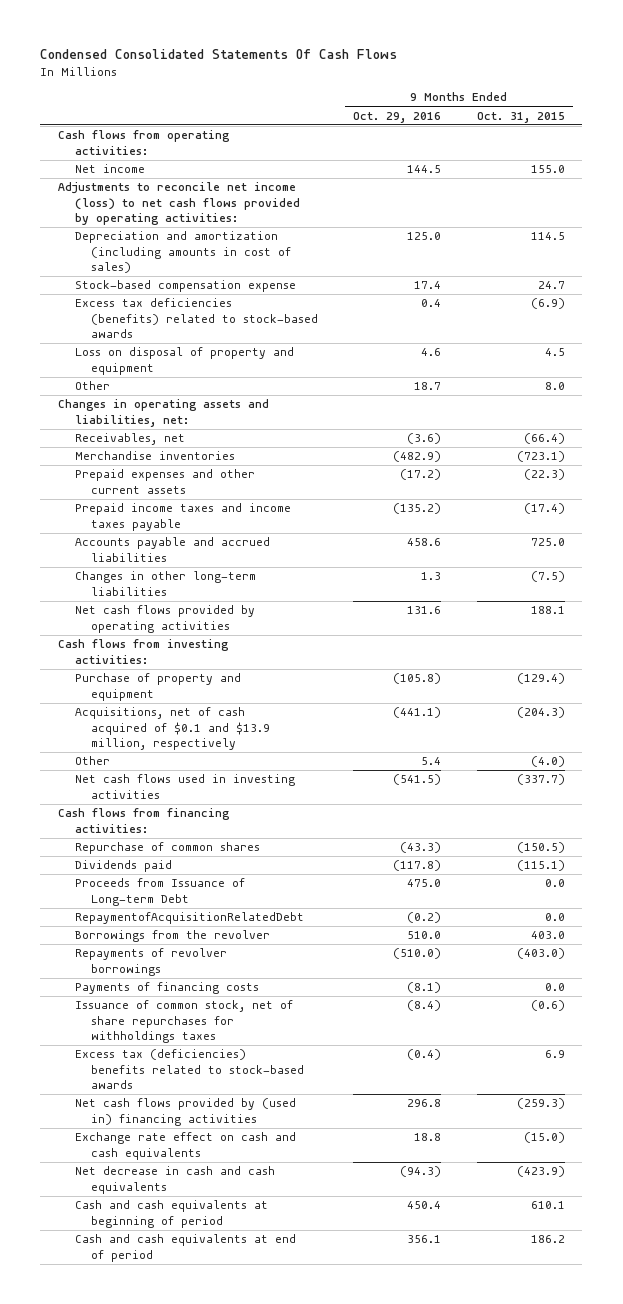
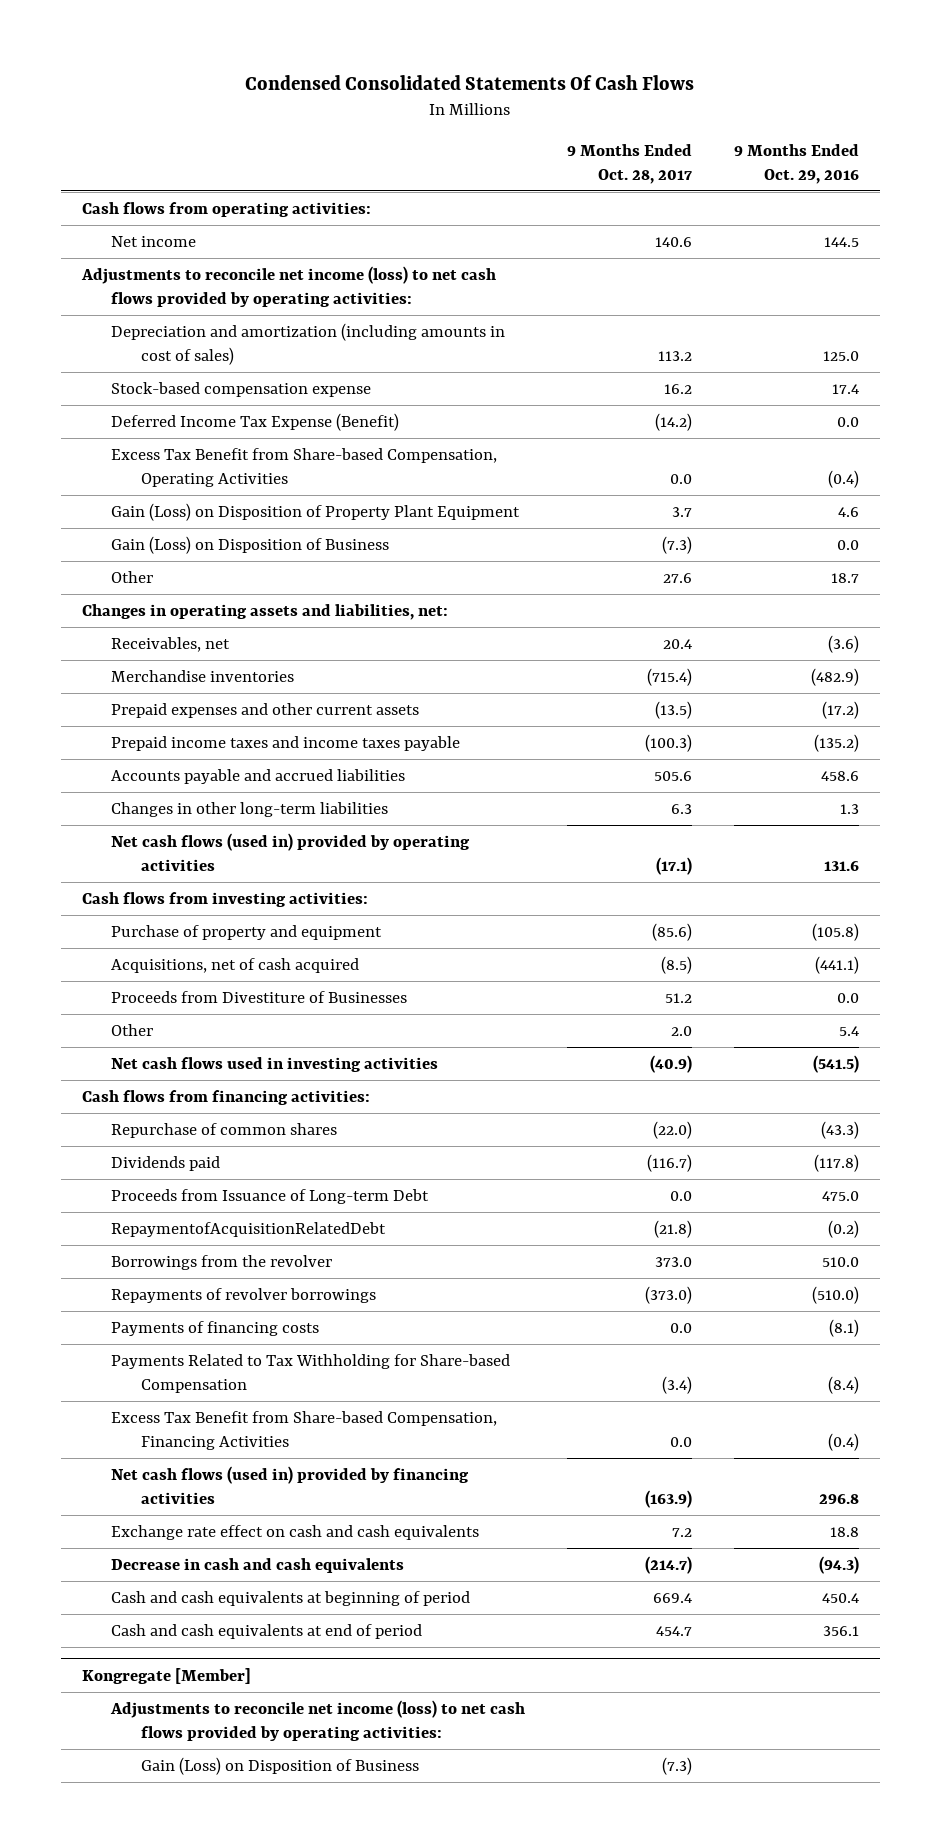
[476,111,565,123] Oct. 31, 2015 -> none
none -> [567,143,693,184] 9 Months Ended Oct. 28, 2017
none -> [111,413,400,432] Deferred Income Tax Expense (Benefit)
[74,298,319,338] Excess tax deficiencies (benefits) related to stock-based awards -> [111,448,498,487] Excess Tax Benefit from Share-based Compensation, Operating Activities
[421,299,442,308] 0.4 -> [828,469,860,488] (0.4)
[74,347,294,375] Loss on disposal of property and equipment -> [111,503,521,522] Gain (Loss) on Disposition of Property Plant Equipment
none -> [111,536,390,555] Gain (Loss) on Disposition of Business
[74,605,255,633] Net cash flows provided by operating activities -> [111,833,471,871] Net cash flows (used in) provided by operating activities
[74,707,271,750] Acquisitions, net of cash acquired of $0.1 and $13.9 million, respectively -> [111,958,360,974] Acquisitions, net of cash acquired
none -> [111,991,408,1004] Proceeds from Divestiture of Businesses
[74,1000,293,1043] Issuance of common stock, net of share repurchases for withholdings taxes -> none
none -> [111,1354,511,1393] Payments Related to Tax Withholding for Share-based Compensation
[74,1049,305,1089] Excess tax (deficiencies) benefits related to stock-based awards -> [111,1411,498,1450] Excess Tax Benefit from Share-based Compensation, Financing Activities
[74,1098,296,1126] Net cash flows provided by (used in) financing activities -> [111,1466,470,1504] Net cash flows (used in) provided by financing activities
[74,1166,275,1194] Net decrease in cash and cash equivalents -> [111,1558,405,1574] Decrease in cash and cash equivalents
none -> [81,1667,251,1684] Kongregate [Member]
none -> [110,1700,526,1741] Adjustments to reconcile net income (loss) to net cash flows provided by operating activities:
none -> [141,1757,420,1776] Gain (Loss) on Disposition of Business

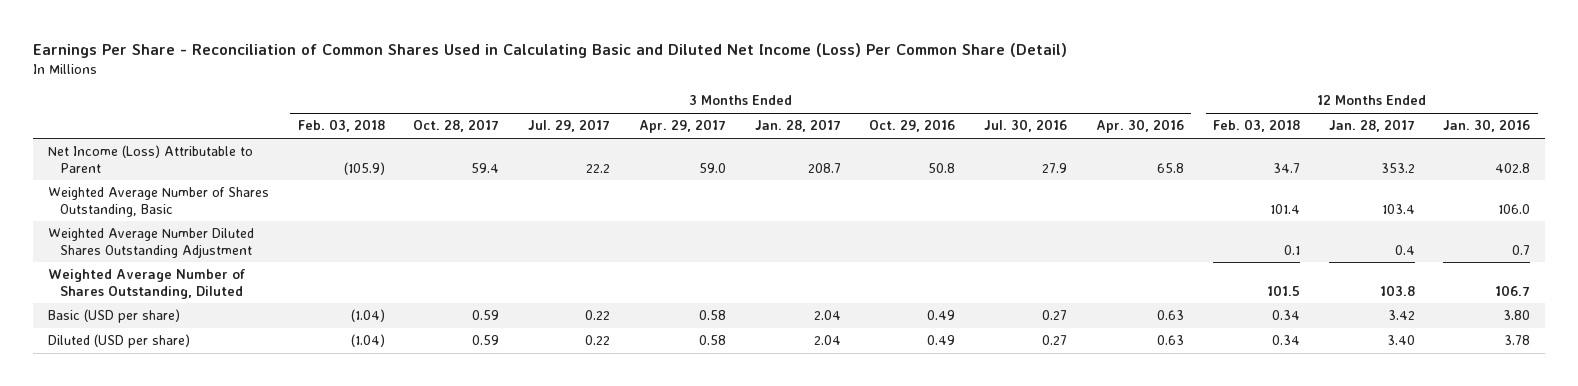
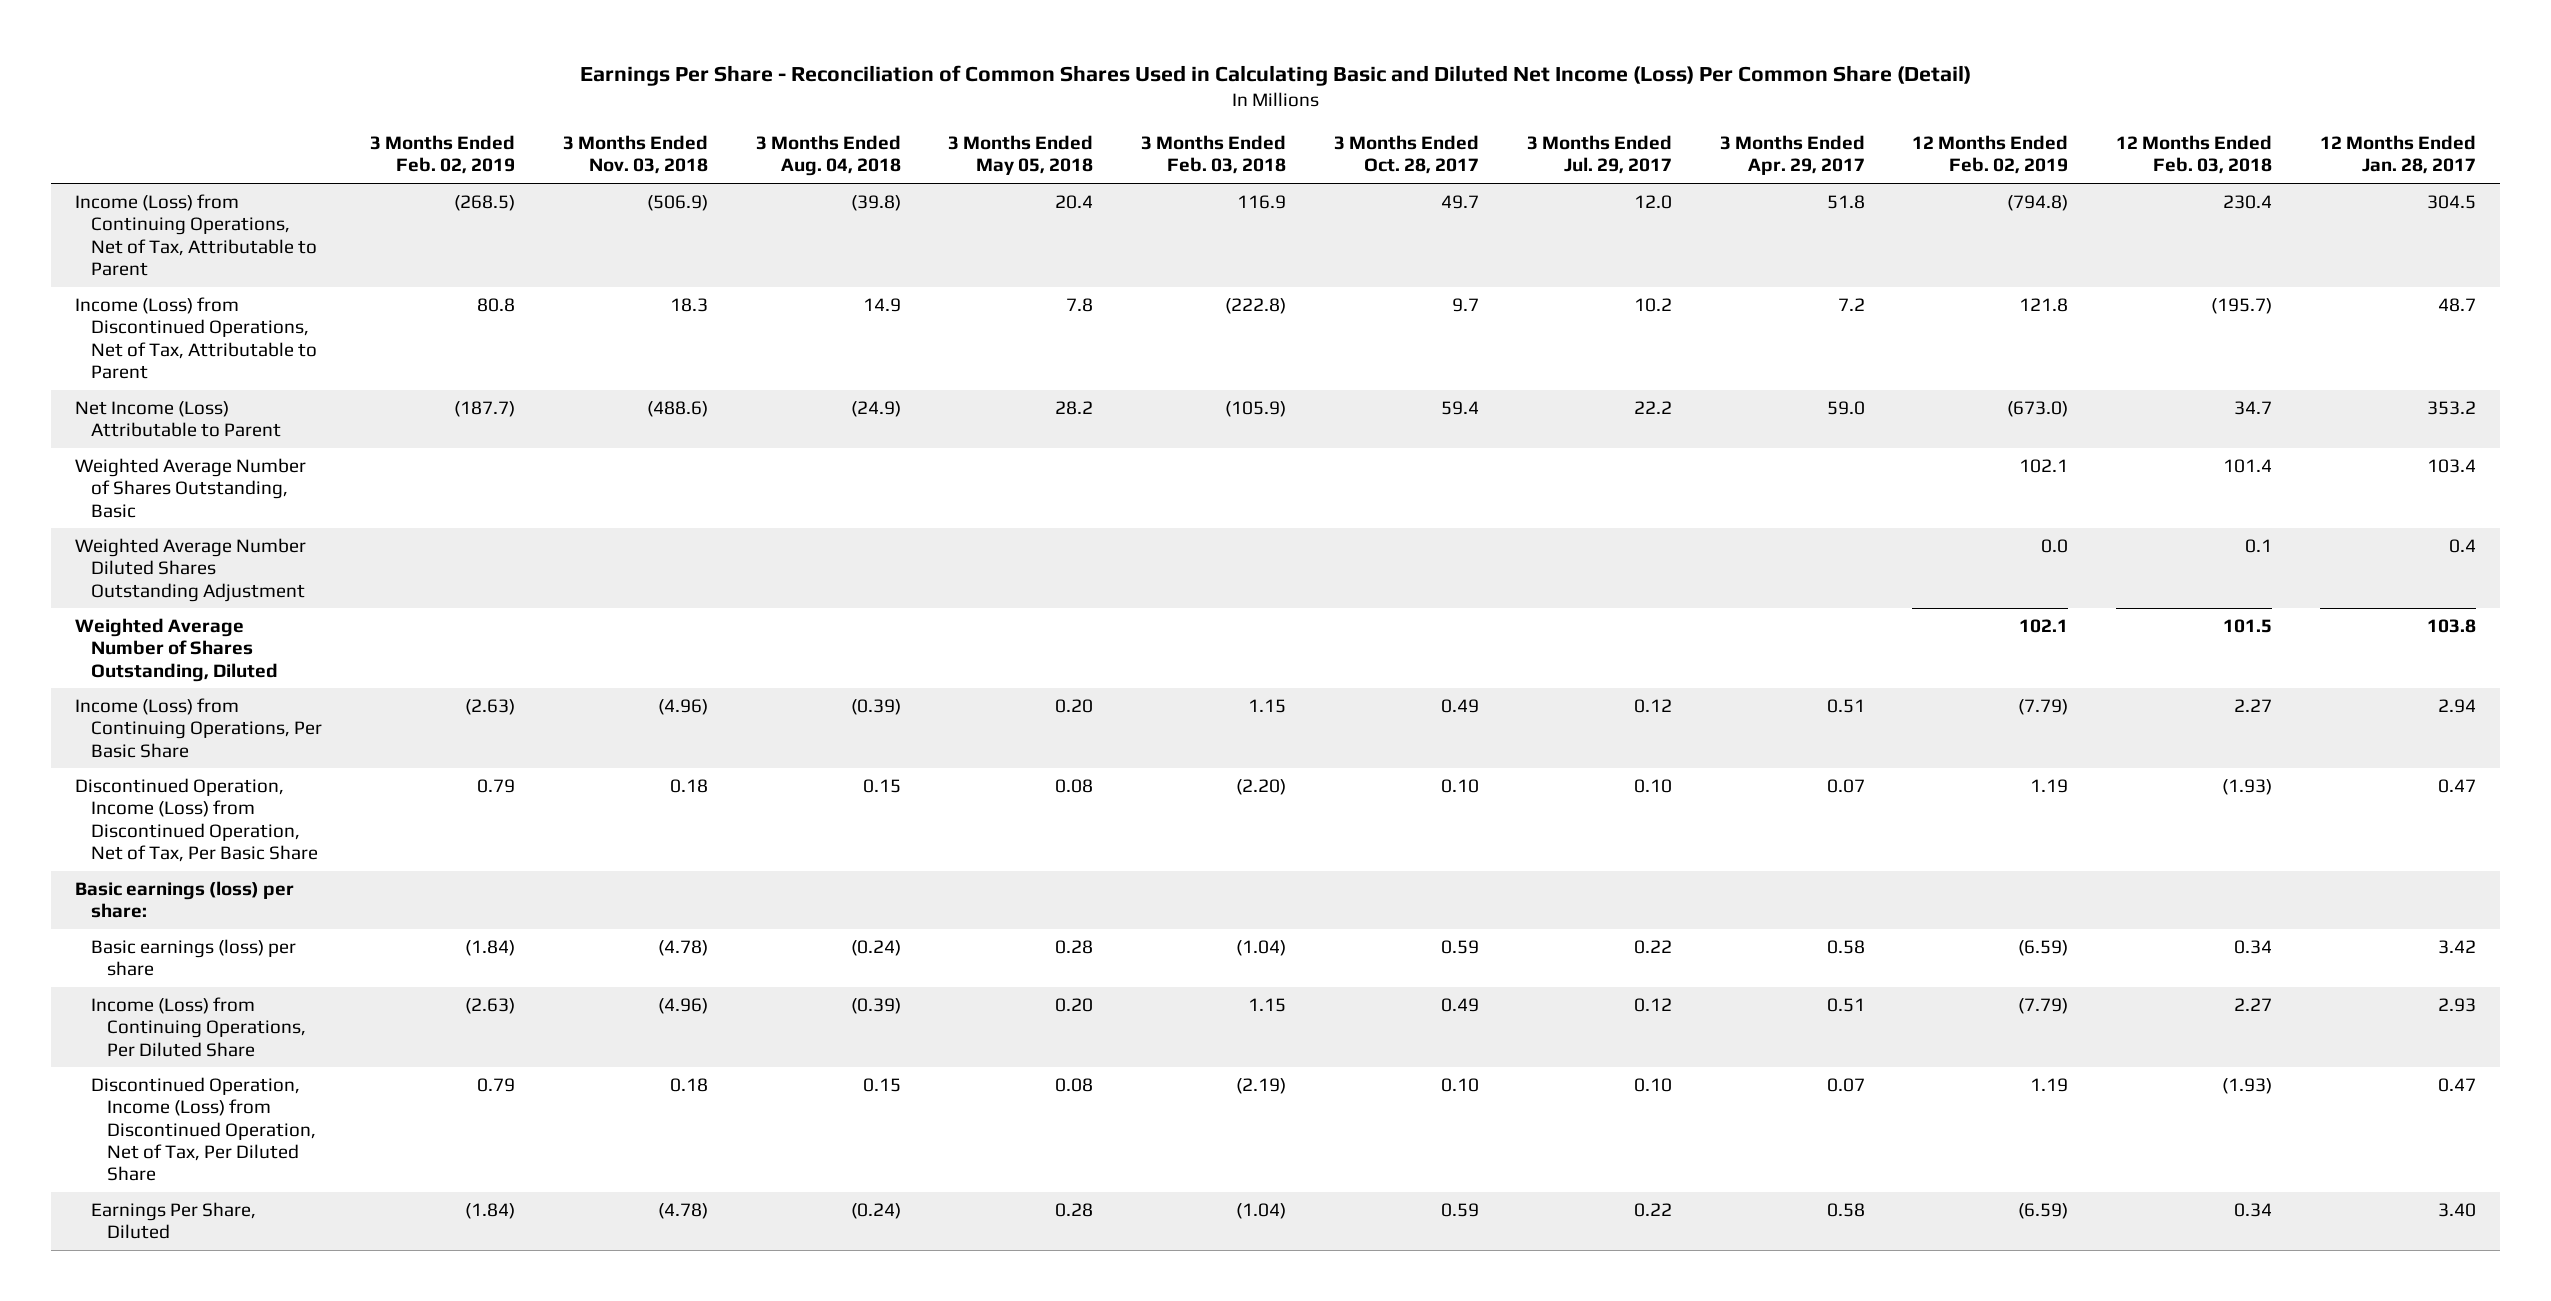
[754,119,841,133] Jan. 28, 2017 -> none
[869,119,956,133] Oct. 29, 2016 -> none
[984,119,1068,133] Jul. 30, 2016 -> none
[1096,119,1185,134] Apr. 30, 2016 -> none
[1443,119,1531,133] Jan. 30, 2016 -> none
none -> [369,135,515,175] 3 Months Ended Feb. 02, 2019
none -> [562,135,708,175] 3 Months Ended Nov. 03, 2018
none -> [755,135,901,177] 3 Months Ended Aug. 04, 2018
none -> [948,135,1094,176] 3 Months Ended May 05, 2018
none -> [1912,135,2069,175] 12 Months Ended Feb. 02, 2019
none -> [75,194,318,276] Income (Loss) from Continuing Operations, Net of Tax, Attributable to Parent
none -> [75,297,318,379] Income (Loss) from Discontinued Operations, Net of Tax, Attributable to Parent
none -> [75,698,323,758] Income (Loss) from Continuing Operations, Per Basic Share
none -> [75,778,319,862] Discontinued Operation, Income (Loss) from Discontinued Operation, Net of Tax, Per Basic Share
none -> [75,881,295,919] Basic earnings (loss) per share:
[47,309,180,324] Basic (USD per share) -> [91,939,297,977] Basic earnings (loss) per share
none -> [91,997,306,1057] Income (Loss) from Continuing Operations, Per Diluted Share
none -> [91,1077,316,1182] Discontinued Operation, Income (Loss) from Discontinued Operation, Net of Tax, Per Diluted Share
[47,334,190,349] Diluted (USD per share) -> [91,1202,257,1240] Earnings Per Share, Diluted

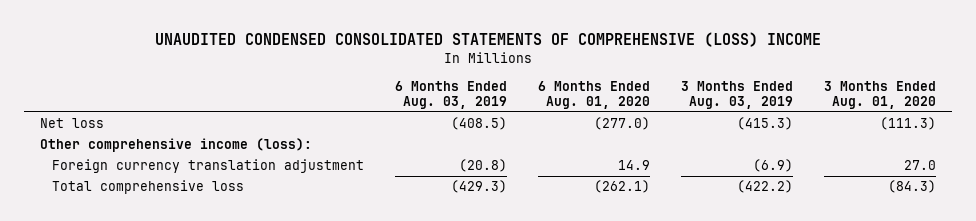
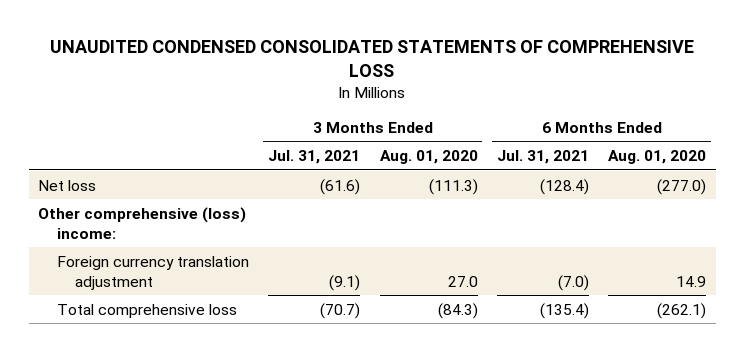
[155,31,822,47] UNAUDITED CONDENSED CONSOLIDATED STATEMENTS OF COMPREHENSIVE (LOSS) INCOME -> [50,39,695,77] UNAUDITED CONDENSED CONSOLIDATED STATEMENTS OF COMPREHENSIVE LOSS
[394,80,507,110] 6 Months Ended Aug. 03, 2019 -> none
[680,80,793,110] 3 Months Ended Aug. 03, 2019 -> none
none -> [268,149,361,164] Jul. 31, 2021
none -> [496,149,589,164] Jul. 31, 2021
[39,138,312,153] Other comprehensive income (loss): -> [38,206,247,239] Other comprehensive (loss) income:

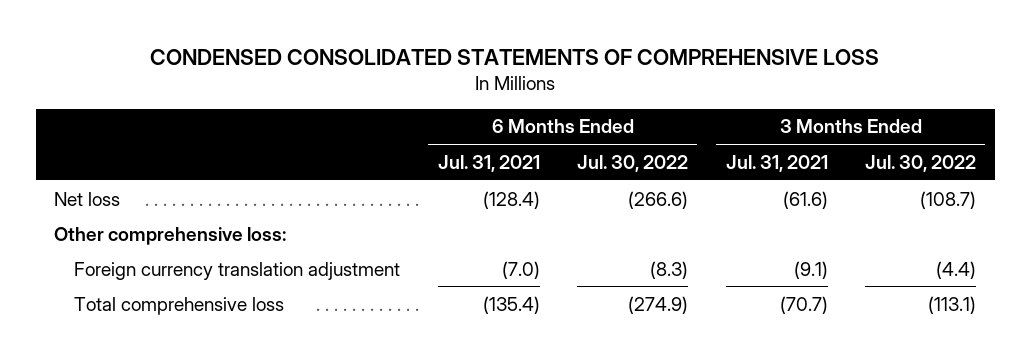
[50,39,695,77] UNAUDITED CONDENSED CONSOLIDATED STATEMENTS OF COMPREHENSIVE LOSS -> [150,48,880,65] CONDENSED CONSOLIDATED STATEMENTS OF COMPREHENSIVE LOSS
[379,149,478,164] Aug. 01, 2020 -> none
[608,149,707,164] Aug. 01, 2020 -> none
none -> [577,154,689,172] Jul. 30, 2022
none -> [865,154,977,172] Jul. 30, 2022
[38,206,247,239] Other comprehensive (loss) income: -> [54,226,287,245] Other comprehensive loss:

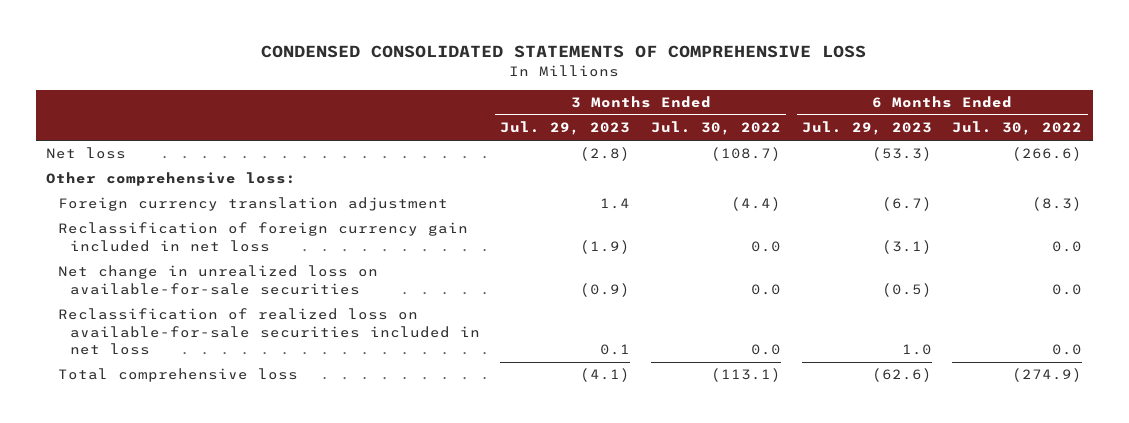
[437,154,540,172] Jul. 31, 2021 -> none
[725,154,828,172] Jul. 31, 2021 -> none
none -> [500,121,631,136] Jul. 29, 2023
none -> [801,121,932,136] Jul. 29, 2023
none -> [58,222,469,252] Reclassification of foreign currency gain included in net loss
none -> [58,265,379,295] Net change in unrealized loss on available-for-sale securities
none -> [58,308,480,355] Reclassification of realized loss on available-for-sale securities included in net loss

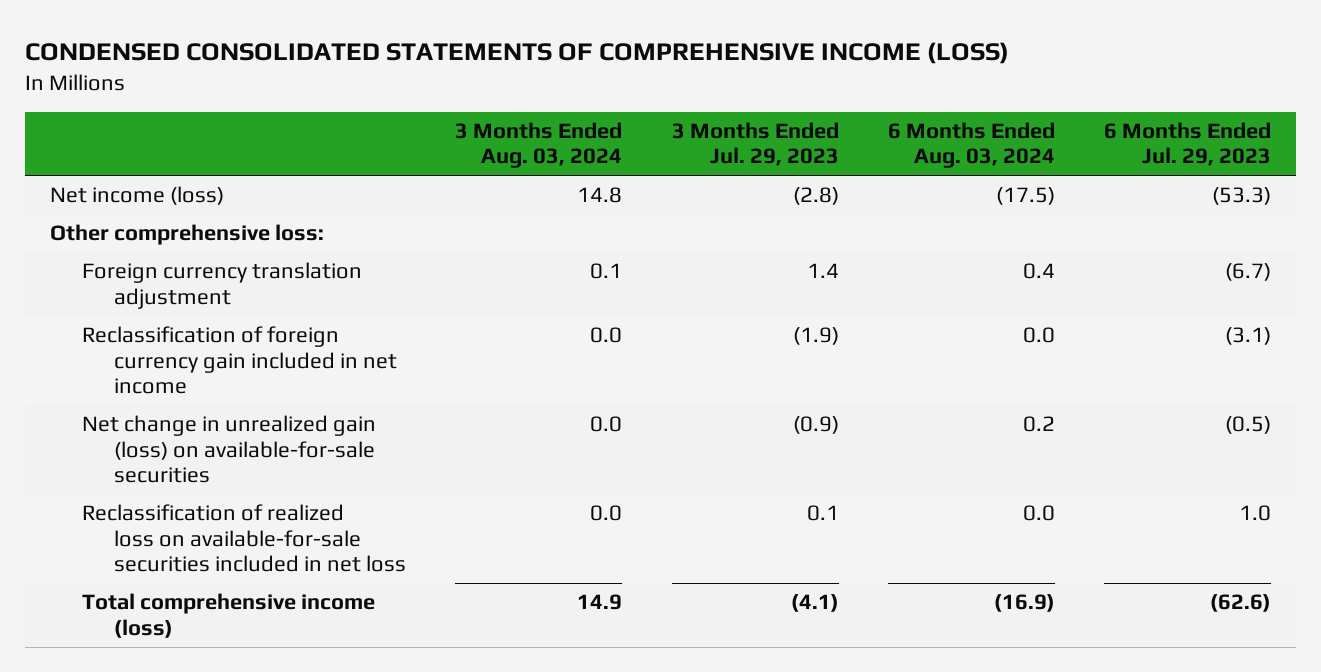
[261,45,867,59] CONDENSED CONSOLIDATED STATEMENTS OF COMPREHENSIVE LOSS -> [25,41,1010,64] CONDENSED CONSOLIDATED STATEMENTS OF COMPREHENSIVE INCOME (LOSS)
[651,121,782,136] Jul. 30, 2022 -> none
[952,121,1083,136] Jul. 30, 2022 -> none
none -> [455,121,623,169] 3 Months Ended Aug. 03, 2024
none -> [887,121,1055,169] 6 Months Ended Aug. 03, 2024
[46,147,127,160] Net loss -> [49,186,224,206] Net income (loss)
[58,222,469,252] Reclassification of foreign currency gain included in net loss -> [81,326,397,395] Reclassification of foreign currency gain included in net income
[58,265,379,295] Net change in unrealized loss on available-for-sale securities -> [81,415,376,484] Net change in unrealized gain (loss) on available-for-sale securities
[58,368,299,383] Total comprehensive loss -> [81,593,375,638] Total comprehensive income (loss)

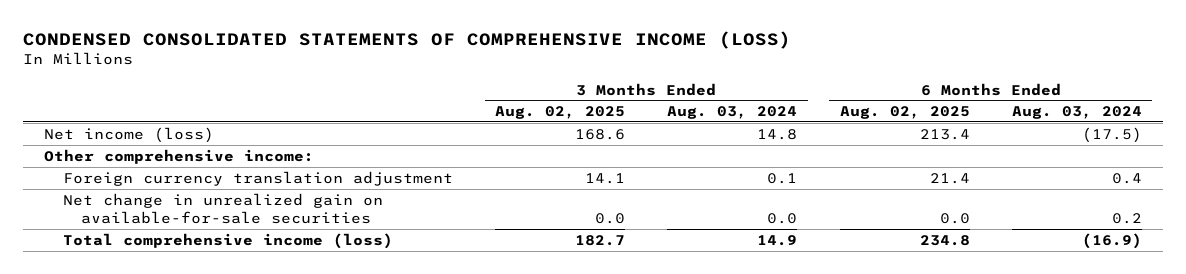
[671,121,839,167] 3 Months Ended Jul. 29, 2023 -> none
[1104,121,1272,167] 6 Months Ended Jul. 29, 2023 -> none
none -> [495,106,626,120] Aug. 02, 2025
none -> [839,106,970,120] Aug. 02, 2025
[49,224,324,246] Other comprehensive loss: -> [44,148,315,164] Other comprehensive income:
[81,326,397,395] Reclassification of foreign currency gain included in net income -> none
[81,504,406,573] Reclassification of realized loss on available-for-sale securities included in net loss -> none
[81,415,376,484] Net change in unrealized gain (loss) on available-for-sale securities -> [62,192,383,224] Net change in unrealized gain on available-for-sale securities

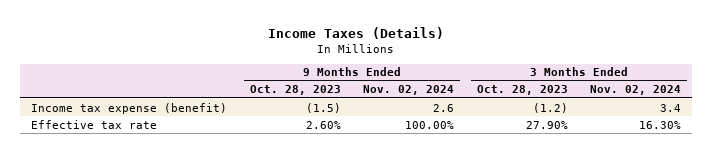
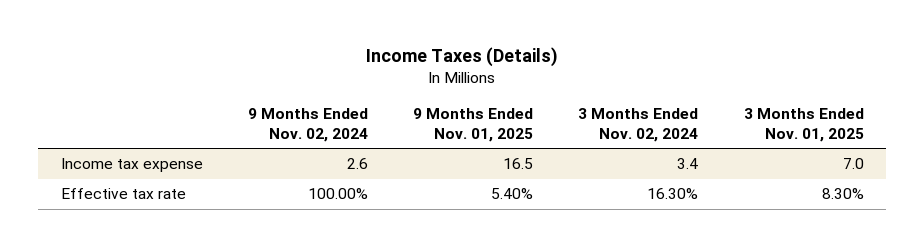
[249,85,341,96] Oct. 28, 2023 -> none
[476,85,568,96] Oct. 28, 2023 -> none
none -> [413,107,534,142] 9 Months Ended Nov. 01, 2025
none -> [743,107,864,142] 3 Months Ended Nov. 01, 2025
[31,102,228,114] Income tax expense (benefit) -> [60,158,203,173] Income tax expense

